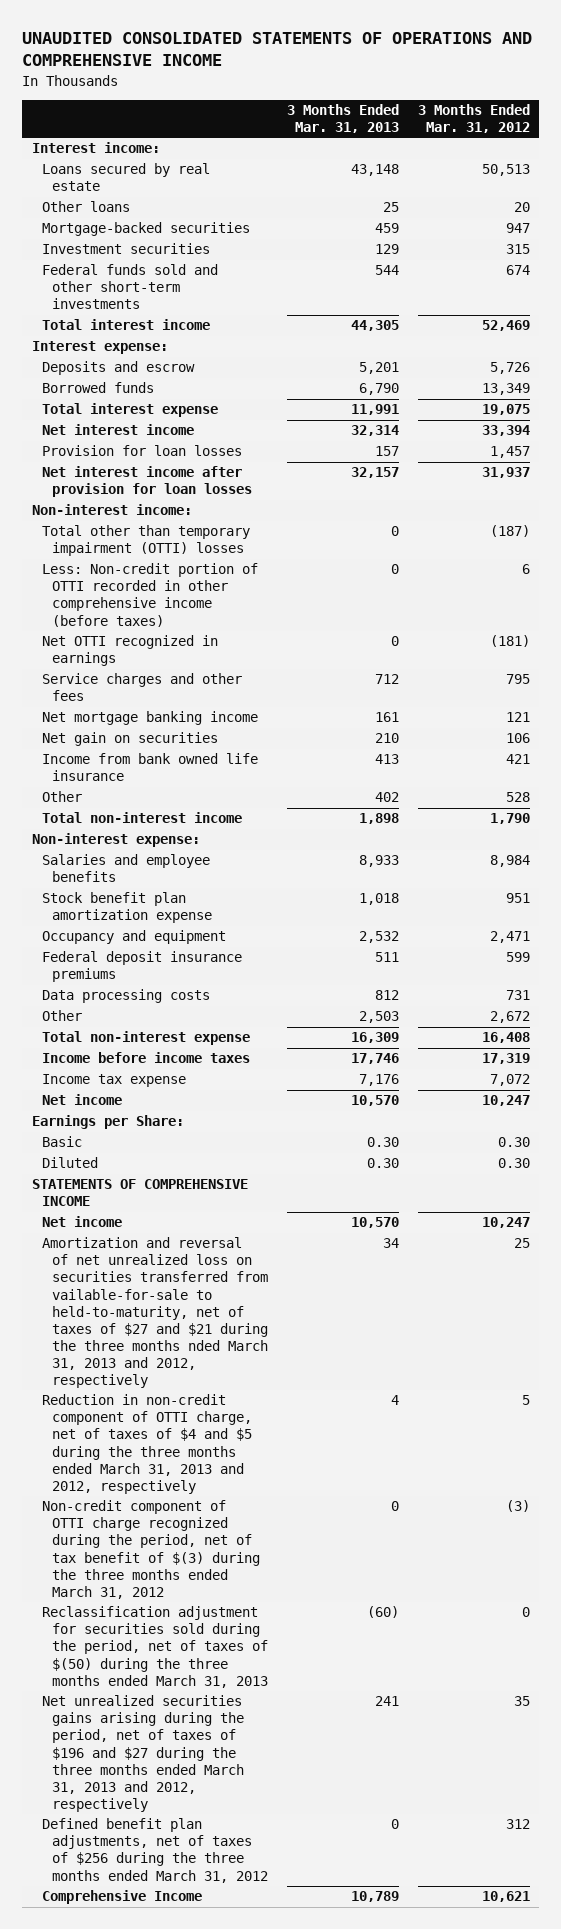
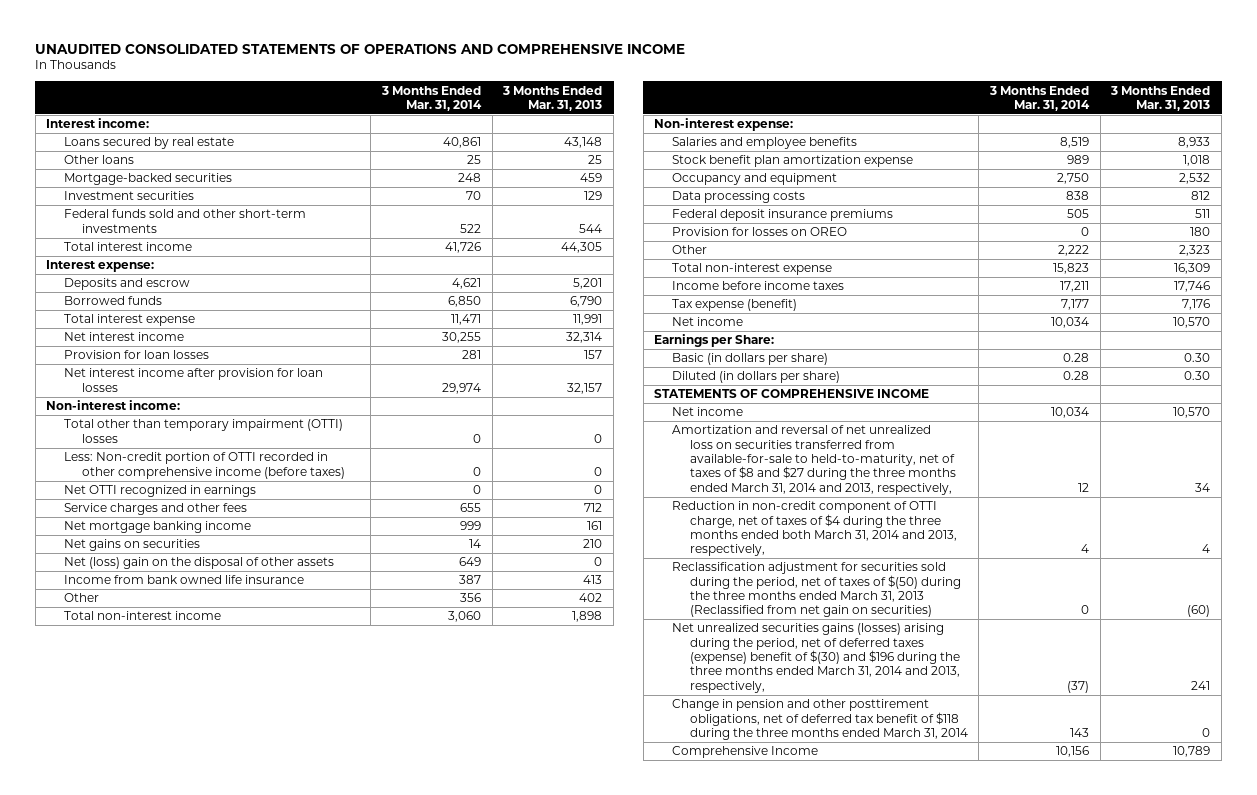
[417,104,530,134] 3 Months Ended Mar. 31, 2012 -> none
none -> [381,85,483,111] 3 Months Ended Mar. 31, 2014
[41,732,218,747] Net gain on securities -> [64,539,201,552] Net gains on securities
none -> [64,557,335,570] Net (loss) gain on the disposal of other assets
[41,951,242,983] Federal deposit insurance premiums -> [672,209,894,222] Federal deposit insurance premiums
none -> [672,227,848,237] Provision for losses on OREO
[358,1011,399,1024] 2,503 -> [1179,245,1211,257] 2,323
[41,1074,186,1088] Income tax expense -> [672,299,798,312] Tax expense (benefit)
[41,1136,82,1148] Basic -> [672,353,829,366] Basic (in dollars per share)
[41,1157,98,1169] Diluted -> [672,371,841,384] Diluted (in dollars per share)
[41,1500,261,1599] Non-credit component of OTTI charge recognized during the period, net of tax benefit of $(3) during the three months ended March 31, 2012 -> none
[41,1237,269,1388] Amortization and reversal of net unrealized loss on securities transferred from vailable-for-sale to held-to-maturity, net of taxes of $27 and $21 during the three months nded March 31, 2013 and 2012, respectively -> [672,425,956,495] Amortization and reversal of net unrealized loss on securities transferred from available-for-sale to held-to-maturity, net of taxes of $8 and $27 during the three months ended March 31, 2014 and 2013, respectively,
[41,1394,253,1494] Reduction in non-credit component of OTTI charge, net of taxes of $4 and $5 during the three months ended March 31, 2013 and 2012, respectively -> [672,501,957,557] Reduction in non-credit component of OTTI charge, net of taxes of $4 during the three months ended both March 31, 2014 and 2013, respectively,
[41,1606,269,1688] Reclassification adjustment for securities sold during the period, net of taxes of $(50) during the three months ended March 31, 2013 -> [672,562,961,618] Reclassification adjustment for securities sold during the period, net of taxes of $(50) during the three months ended March 31, 2013 (Reclassified from net gain on securities)
[41,1695,245,1812] Net unrealized securities gains arising during the period, net of taxes of $196 and $27 during the three months ended March 31, 2013 and 2012, respectively -> [672,623,960,693] Net unrealized securities gains (losses) arising during the period, net of deferred taxes (expense) benefit of $(30) and $196 during the three months ended March 31, 2014 and 2013, respectively,
[41,1818,269,1883] Defined benefit plan adjustments, net of taxes of $256 during the three months ended March 31, 2012 -> [672,699,968,741] Change in pension and other posttirement obligations, net of deferred tax benefit of $118 during the three months ended March 31, 2014

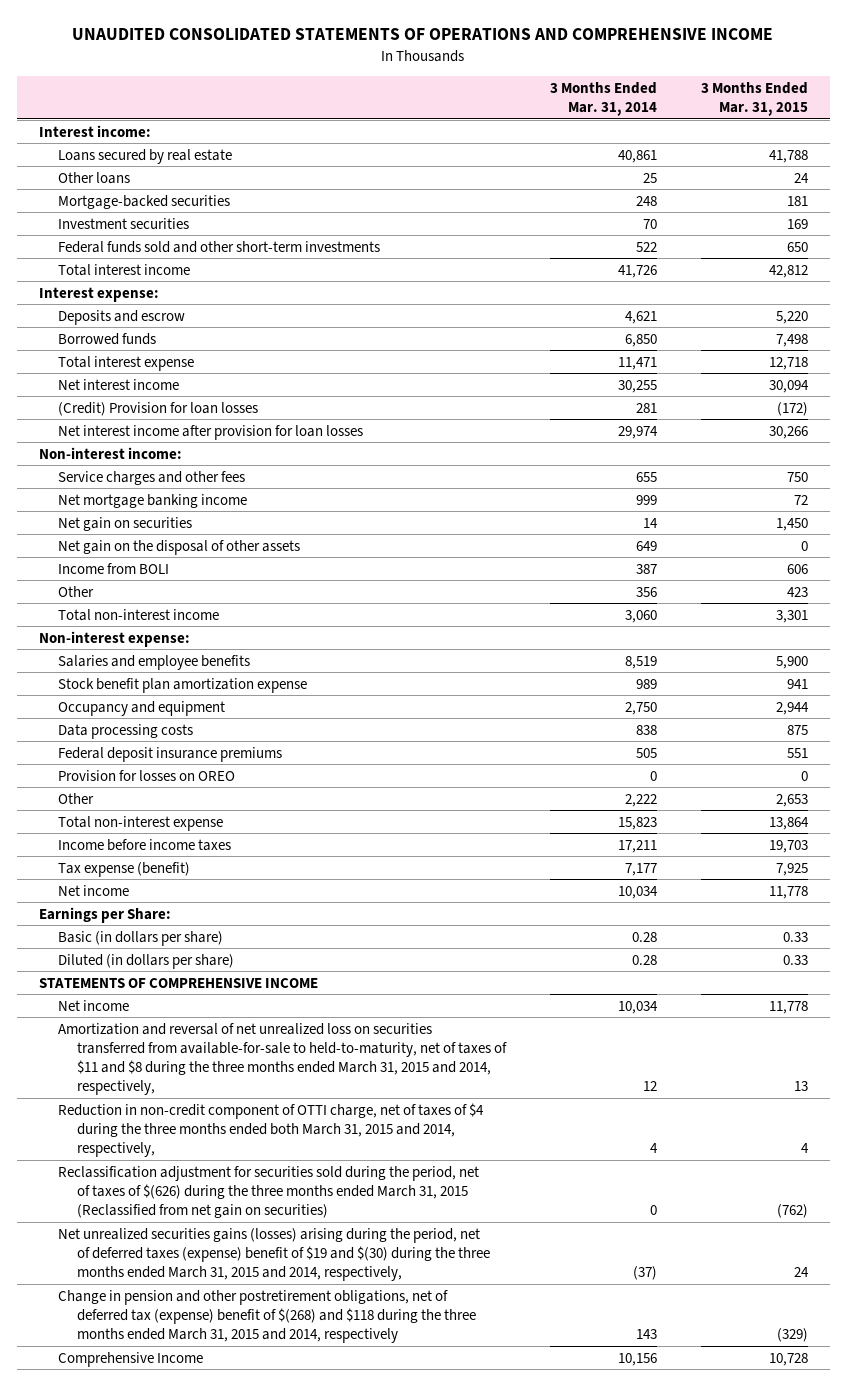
[502,85,603,111] 3 Months Ended Mar. 31, 2013 -> none
none -> [700,81,808,117] 3 Months Ended Mar. 31, 2015
[64,350,210,360] Provision for loan losses -> [57,401,258,416] (Credit) Provision for loan losses
[64,419,344,443] Total other than temporary impairment (OTTI) losses -> none
[64,452,345,479] Less: Non-credit portion of OTTI recorded in other comprehensive income (before taxes) -> none
[64,485,257,498] Net OTTI recognized in earnings -> none
[64,539,201,552] Net gains on securities -> [57,516,192,531] Net gain on securities
[64,557,335,570] Net (loss) gain on the disposal of other assets -> [57,539,300,555] Net gain on the disposal of other assets
[64,575,305,585] Income from bank owned life insurance -> [57,562,169,574] Income from BOLI
[672,425,956,495] Amortization and reversal of net unrealized loss on securities transferred from available-for-sale to held-to-maturity, net of taxes of $8 and $27 during the three months ended March 31, 2014 and 2013, respectively, -> [57,1022,507,1096] Amortization and reversal of net unrealized loss on securities transferred from available-for-sale to held-to-maturity, net of taxes of $11 and $8 during the three months ended March 31, 2015 and 2014, respectively,
[672,501,957,557] Reduction in non-credit component of OTTI charge, net of taxes of $4 during the three months ended both March 31, 2014 and 2013, respectively, -> [57,1102,484,1158] Reduction in non-credit component of OTTI charge, net of taxes of $4 during the three months ended both March 31, 2015 and 2014, respectively,
[672,562,961,618] Reclassification adjustment for securities sold during the period, net of taxes of $(50) during the three months ended March 31, 2013 (Reclassified from net gain on securities) -> [57,1165,479,1219] Reclassification adjustment for securities sold during the period, net of taxes of $(626) during the three months ended March 31, 2015 (Reclassified from net gain on securities)
[672,623,960,693] Net unrealized securities gains (losses) arising during the period, net of deferred taxes (expense) benefit of $(30) and $196 during the three months ended March 31, 2014 and 2013, respectively, -> [57,1227,490,1282] Net unrealized securities gains (losses) arising during the period, net of deferred taxes (expense) benefit of $19 and $(30) during the three months ended March 31, 2015 and 2014, respectively,
[672,699,968,741] Change in pension and other posttirement obligations, net of deferred tax benefit of $118 during the three months ended March 31, 2014 -> [57,1289,476,1344] Change in pension and other postretirement obligations, net of deferred tax (expense) benefit of $(268) and $118 during the three months ended March 31, 2015 and 2014, respectively

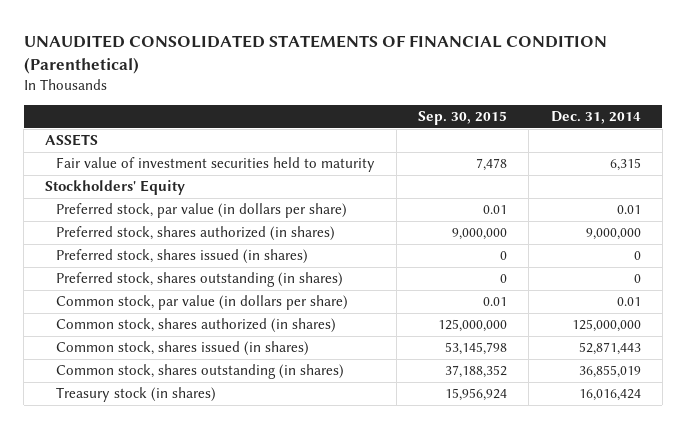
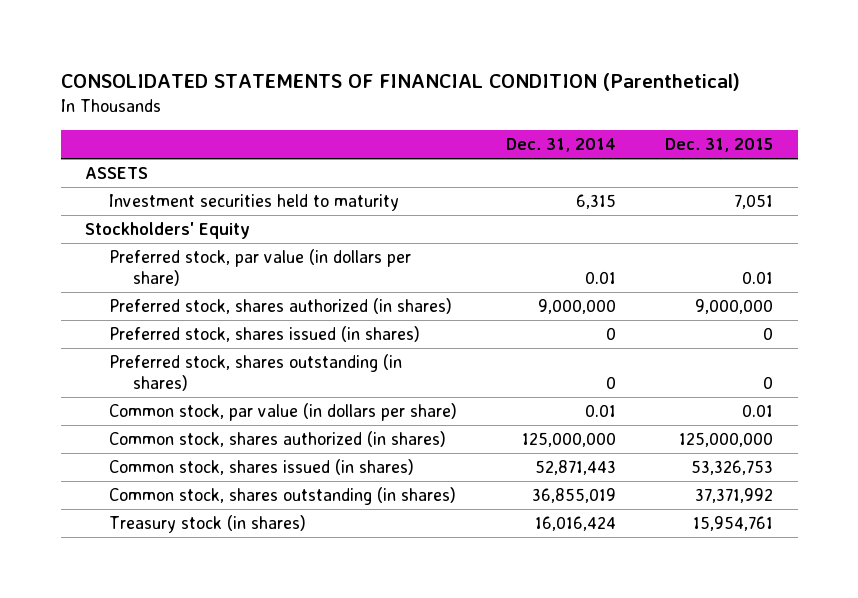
[23,34,607,74] UNAUDITED CONSOLIDATED STATEMENTS OF FINANCIAL CONDITION (Parenthetical) -> [60,73,740,92] CONSOLIDATED STATEMENTS OF FINANCIAL CONDITION (Parenthetical)
[418,111,508,126] Sep. 30, 2015 -> none
none -> [665,137,774,152] Dec. 31, 2015
[55,157,375,173] Fair value of investment securities held to maturity -> [108,194,399,212] Investment securities held to maturity

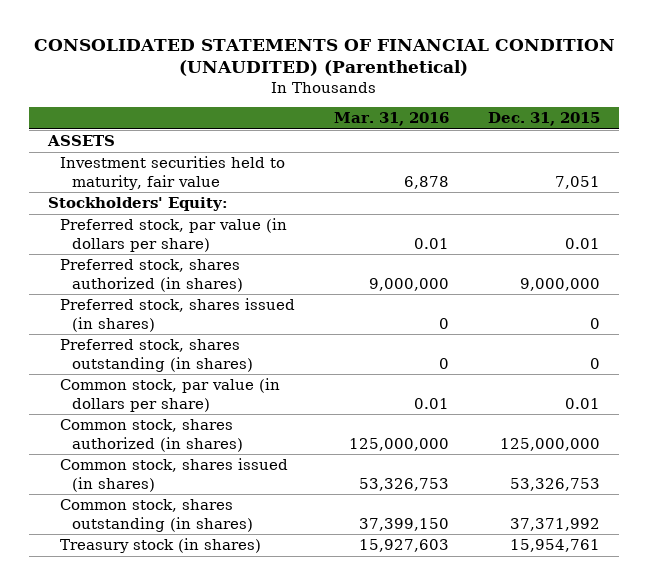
[60,73,740,92] CONSOLIDATED STATEMENTS OF FINANCIAL CONDITION (Parenthetical) -> [34,39,616,77] CONSOLIDATED STATEMENTS OF FINANCIAL CONDITION (UNAUDITED) (Parenthetical)
[506,137,617,152] Dec. 31, 2014 -> none
none -> [334,112,450,127] Mar. 31, 2016
[108,194,399,212] Investment securities held to maturity -> [60,156,286,190] Investment securities held to maturity, fair value
[85,222,251,240] Stockholders' Equity -> [48,197,229,212] Stockholders' Equity:

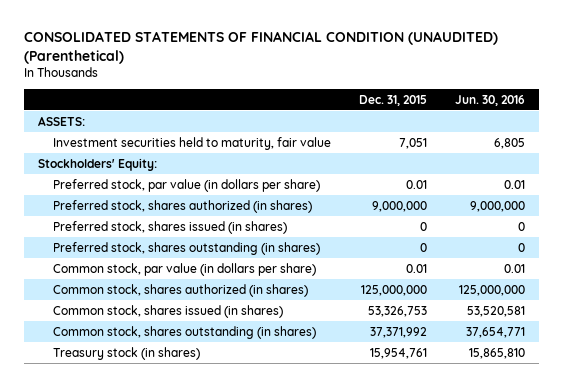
[334,112,450,127] Mar. 31, 2016 -> none
none -> [454,94,525,106] Jun. 30, 2016
[47,135,116,147] ASSETS -> [37,115,85,126] ASSETS:

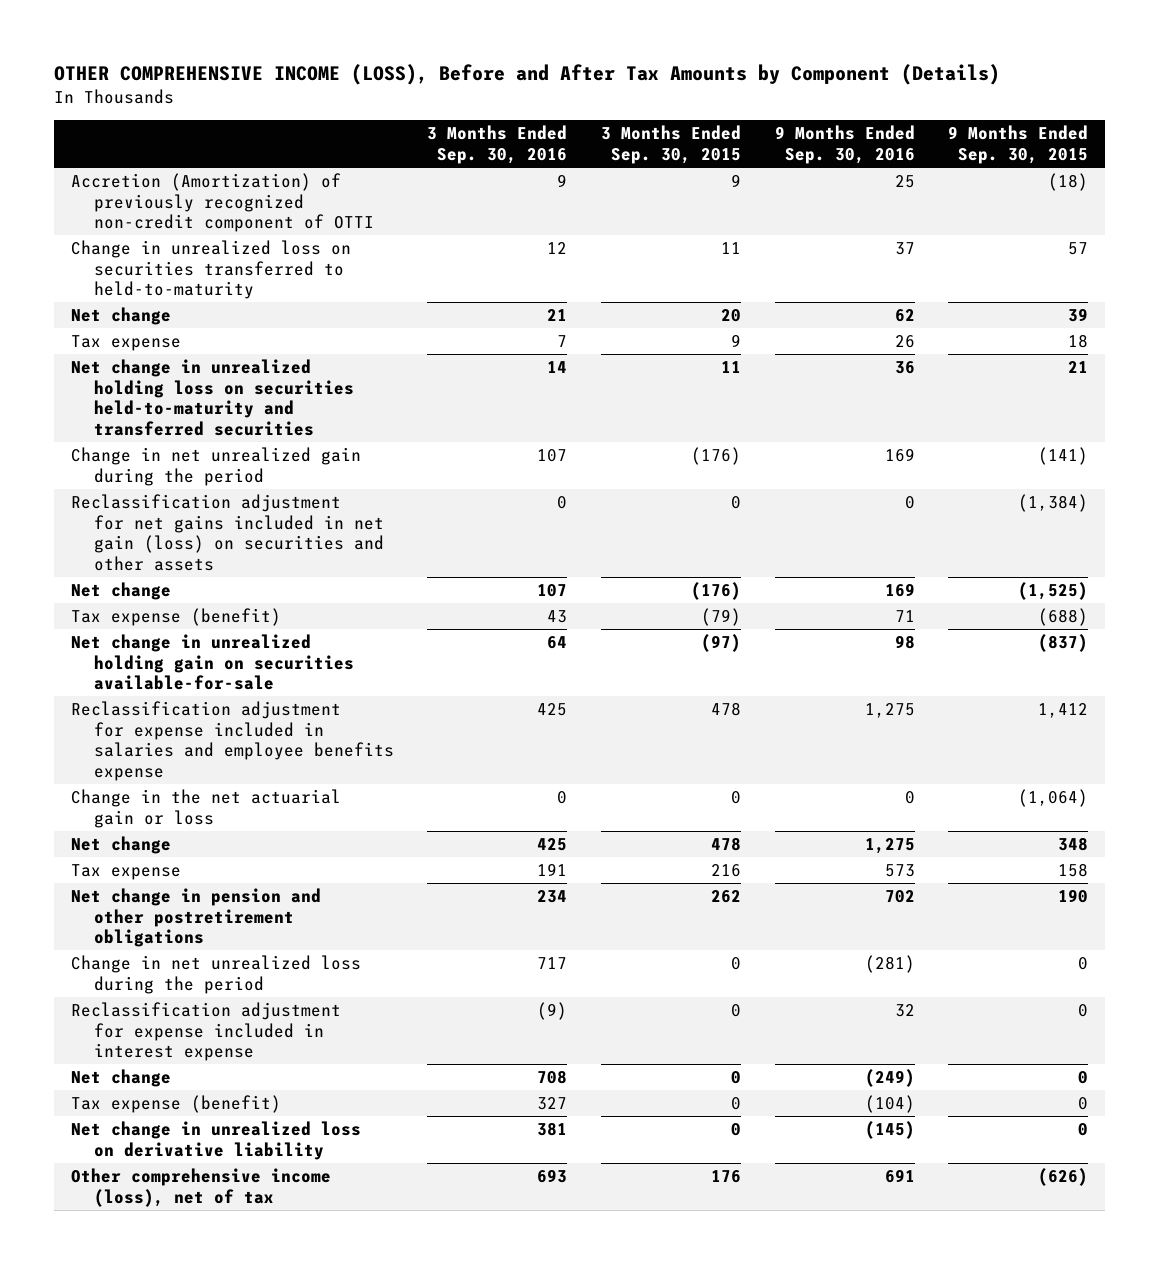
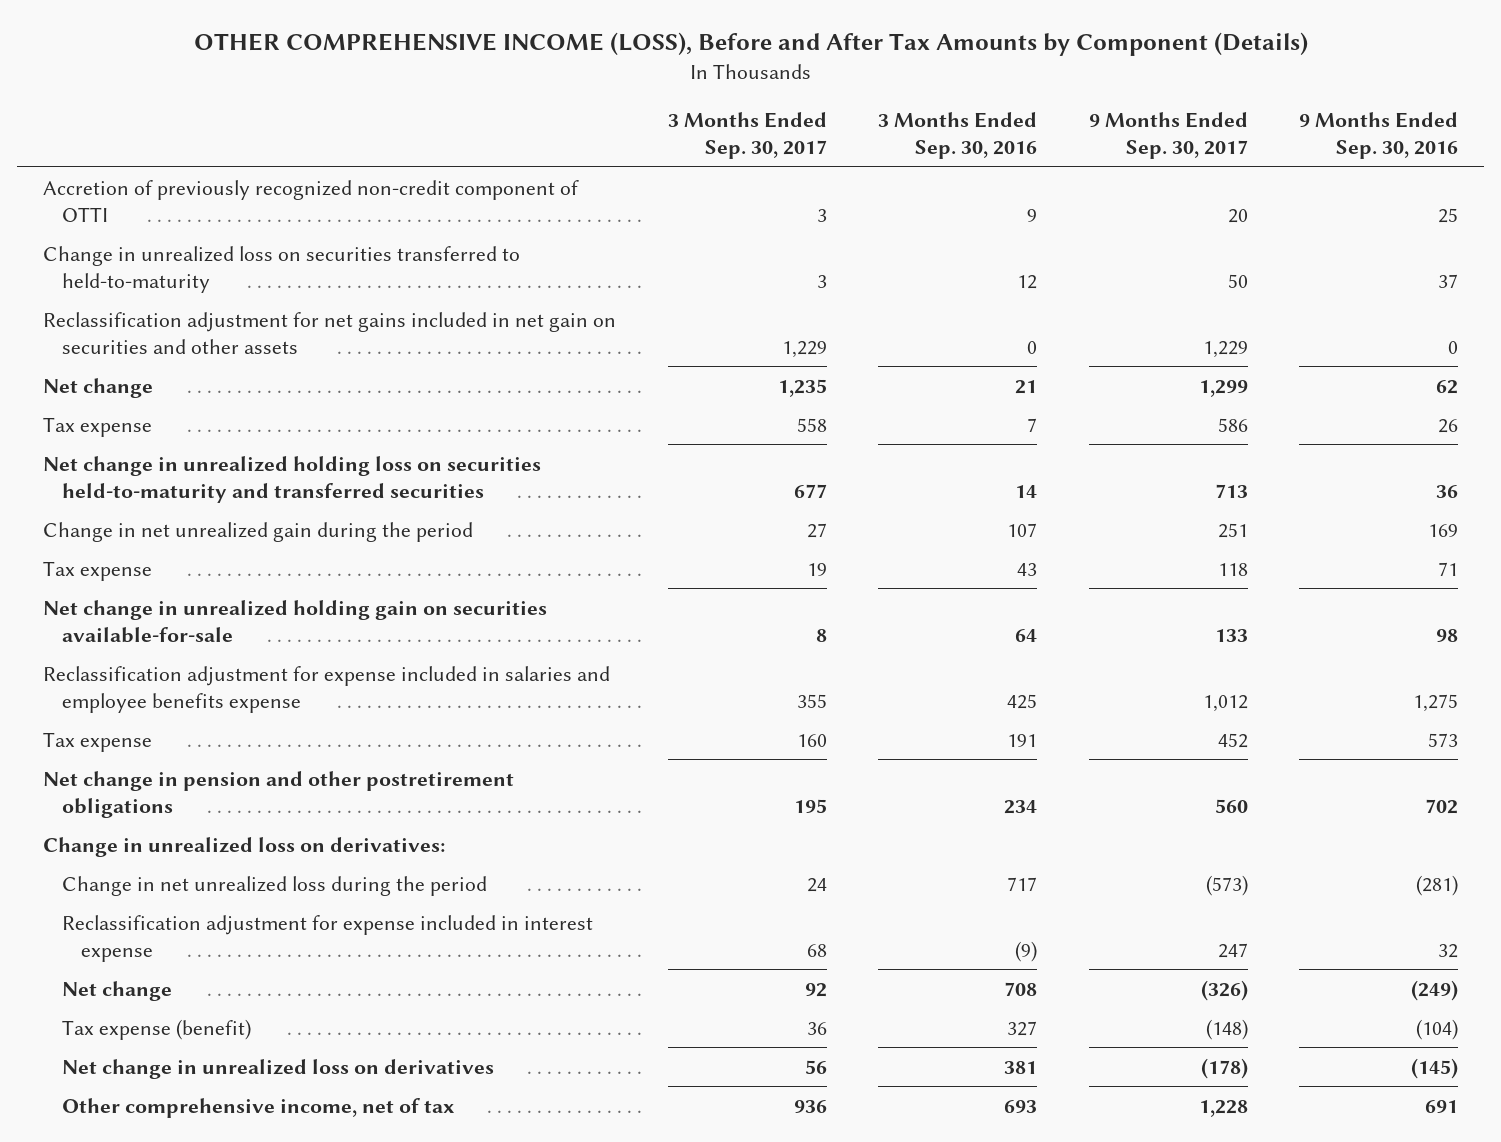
[601,125,742,165] 3 Months Ended Sep. 30, 2015 -> none
[948,125,1089,165] 9 Months Ended Sep. 30, 2015 -> none
none -> [667,112,827,160] 3 Months Ended Sep. 30, 2017
none -> [1088,112,1248,160] 9 Months Ended Sep. 30, 2017
[70,173,374,233] Accretion (Amortization) of previously recognized non-credit component of OTTI -> [43,179,580,222] Accretion of previously recognized non-credit component of OTTI
none -> [43,311,617,354] Reclassification adjustment for net gains included in net gain on securities and other assets
[70,494,384,571] Reclassification adjustment for net gains included in net gain (loss) on securities and other assets -> none
[70,582,171,601] Net change -> none
[70,608,281,627] Tax expense (benefit) -> [43,560,153,581] Tax expense
[70,789,341,828] Change in the net actuarial gain or loss -> none
[70,836,171,855] Net change -> none
none -> [43,836,446,857] Change in unrealized loss on derivatives:
[70,1121,361,1160] Net change in unrealized loss on derivative liability -> [61,1058,494,1079] Net change in unrealized loss on derivatives
[70,1168,331,1207] Other comprehensive income (loss), net of tax -> [61,1097,455,1118] Other comprehensive income, net of tax

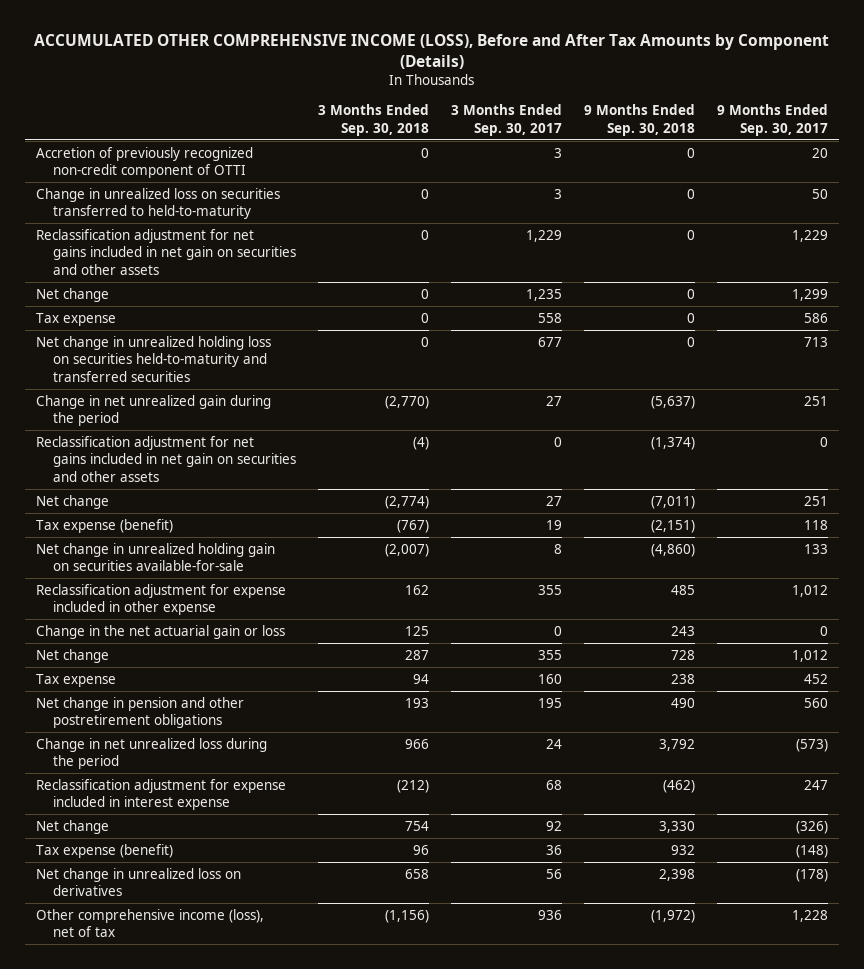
[193,32,1308,57] OTHER COMPREHENSIVE INCOME (LOSS), Before and After Tax Amounts by Component (Details) -> [34,34,830,69] ACCUMULATED OTHER COMPREHENSIVE INCOME (LOSS), Before and After Tax Amounts by Component (Details)
[878,112,1038,160] 3 Months Ended Sep. 30, 2016 -> none
[1299,112,1459,160] 9 Months Ended Sep. 30, 2016 -> none
none -> [317,104,429,136] 3 Months Ended Sep. 30, 2018
none -> [584,104,696,136] 9 Months Ended Sep. 30, 2018
none -> [36,435,296,482] Reclassification adjustment for net gains included in net gain on securities and other assets
none -> [36,494,110,509] Net change
[43,560,153,581] Tax expense -> [36,518,174,533] Tax expense (benefit)
[43,665,611,713] Reclassification adjustment for expense included in salaries and employee benefits expense -> [36,583,287,616] Reclassification adjustment for expense included in other expense
none -> [36,624,286,639] Change in the net actuarial gain or loss
none -> [36,648,110,663] Net change
[43,836,446,857] Change in unrealized loss on derivatives: -> none
[61,1097,455,1118] Other comprehensive income, net of tax -> [36,908,265,938] Other comprehensive income (loss), net of tax

